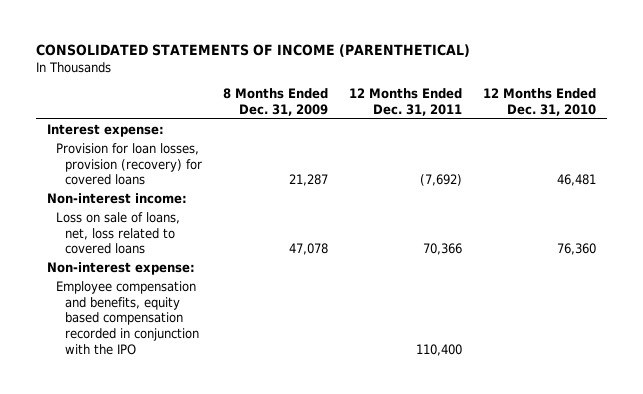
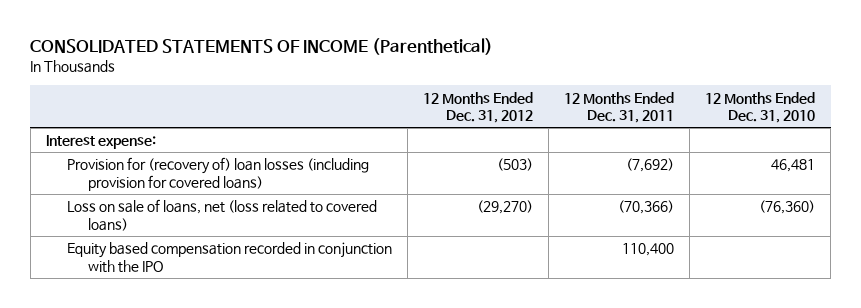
[36,44,471,58] CONSOLIDATED STATEMENTS OF INCOME (PARENTHETICAL) -> [30,38,494,56] CONSOLIDATED STATEMENTS OF INCOME (Parenthetical)
[223,88,329,116] 8 Months Ended Dec. 31, 2009 -> none
none -> [423,91,534,124] 12 Months Ended Dec. 31, 2012
[46,192,187,204] Non-interest income: -> none
[46,261,195,275] Non-interest expense: -> none
[55,142,202,186] Provision for loan losses, provision (recovery) for covered loans -> [66,157,369,191] Provision for (recovery of) loan losses (including provision for covered loans)
[55,211,180,255] Loss on sale of loans, net, loss related to covered loans -> [66,199,377,231] Loss on sale of loans, net (loss related to covered loans)
[423,243,463,256] 70,366 -> [618,200,675,215] (70,366)
[557,243,597,256] 76,360 -> [759,200,816,215] (76,360)
[55,280,199,355] Employee compensation and benefits, equity based compensation recorded in conjunction with the IPO -> [66,242,392,273] Equity based compensation recorded in conjunction with the IPO

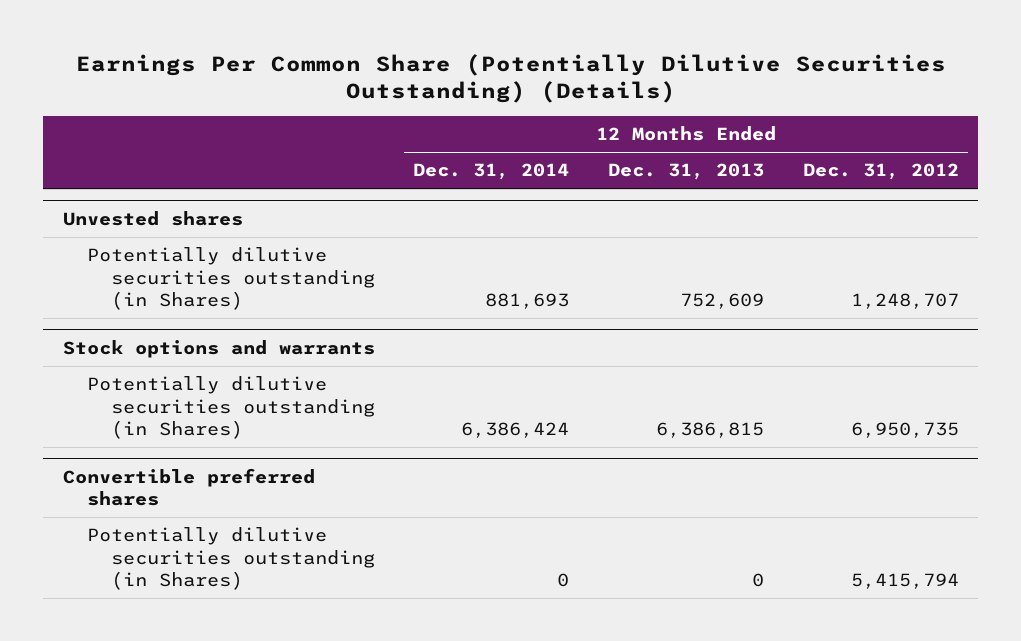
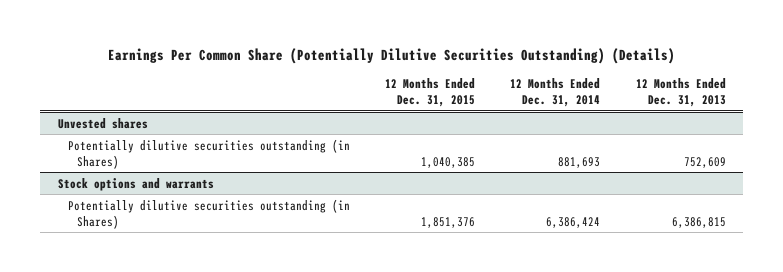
[802,163,959,181] Dec. 31, 2012 -> none
none -> [384,77,475,107] 12 Months Ended Dec. 31, 2015
[62,467,315,507] Convertible preferred shares -> none
[86,527,375,591] Potentially dilutive securities outstanding (in Shares) -> none

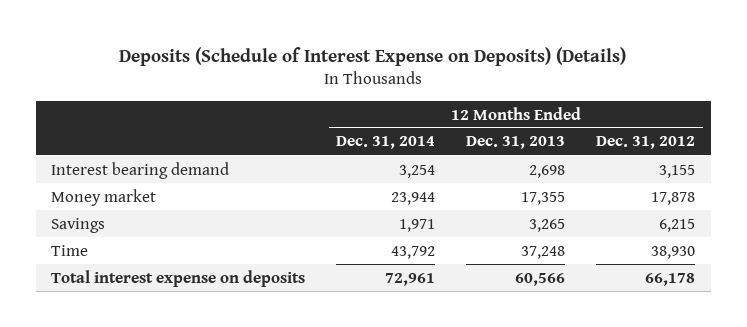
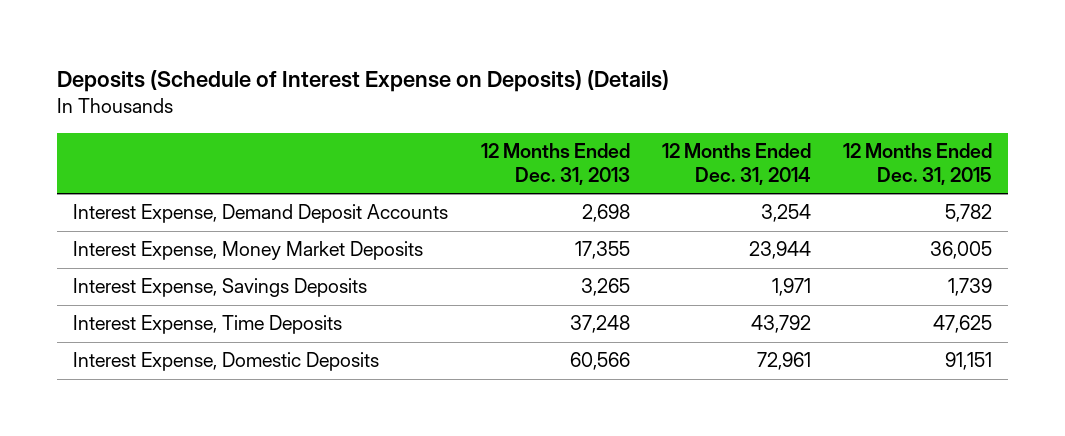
[596,136,696,150] Dec. 31, 2012 -> none
none -> [842,143,992,185] 12 Months Ended Dec. 31, 2015
[51,161,230,179] Interest bearing demand -> [73,204,449,224] Interest Expense, Demand Deposit Accounts
[51,188,157,206] Money market -> [73,241,424,261] Interest Expense, Money Market Deposits
[51,217,106,233] Savings -> [73,278,368,298] Interest Expense, Savings Deposits
[51,244,89,256] Time -> [73,315,343,335] Interest Expense, Time Deposits
[51,269,306,287] Total interest expense on deposits -> [73,352,380,372] Interest Expense, Domestic Deposits

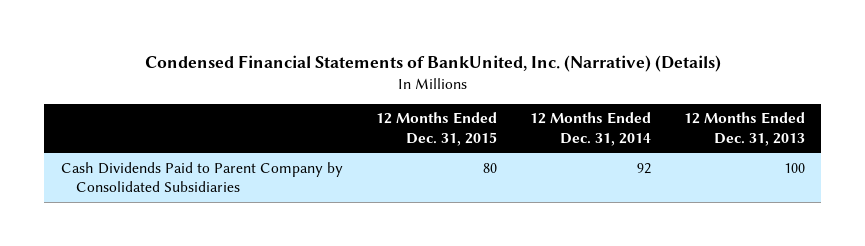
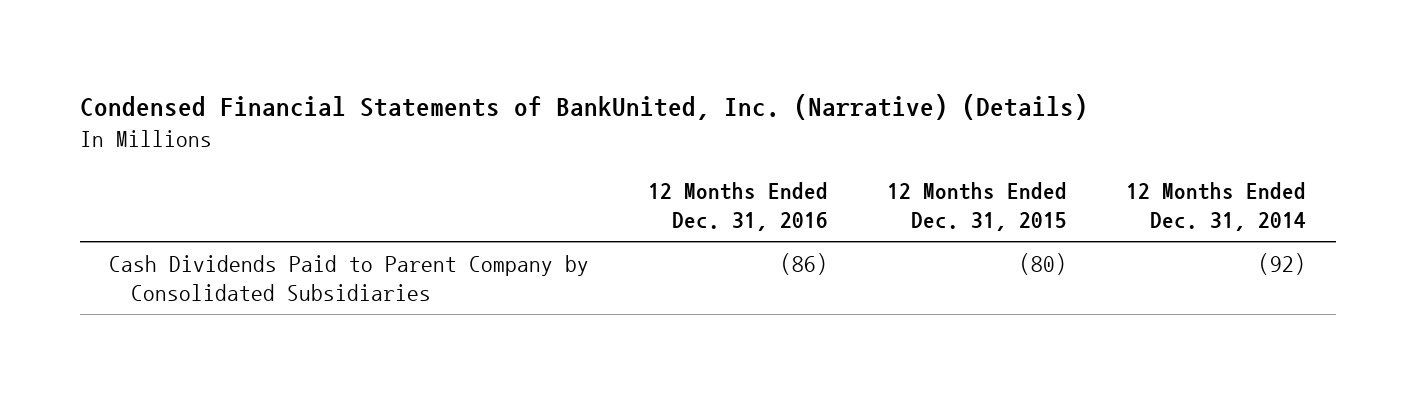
[683,112,805,146] 12 Months Ended Dec. 31, 2013 -> none
none -> [648,182,829,232] 12 Months Ended Dec. 31, 2016
[482,162,497,173] 80 -> [1019,252,1068,275] (80)
[636,162,651,174] 92 -> [1258,252,1307,275] (92)

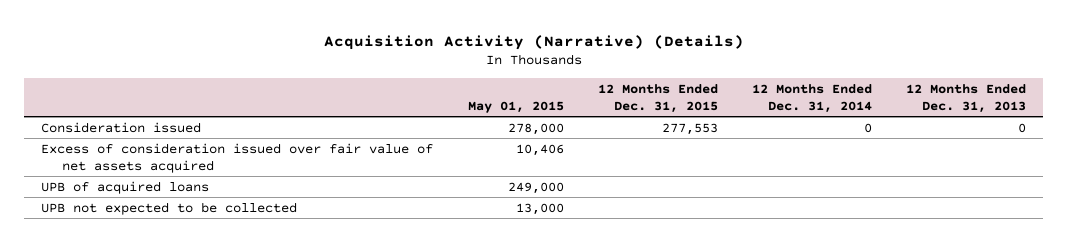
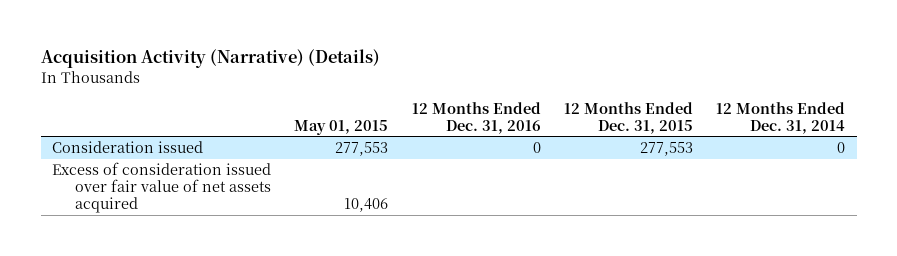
[905,83,1026,113] 12 Months Ended Dec. 31, 2013 -> none
none -> [411,101,541,134] 12 Months Ended Dec. 31, 2016
[507,122,564,135] 278,000 -> [335,142,389,157] 277,553
[41,180,210,194] UPB of acquired loans -> none
[41,201,298,215] UPB not expected to be collected -> none

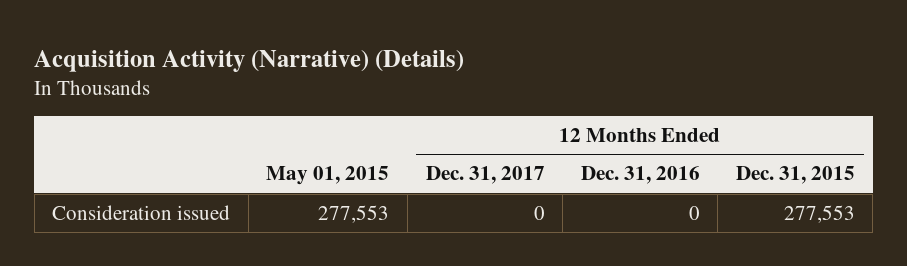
[715,101,845,134] 12 Months Ended Dec. 31, 2014 -> none
none -> [425,166,545,185] Dec. 31, 2017
[52,162,272,214] Excess of consideration issued over fair value of net assets acquired -> none

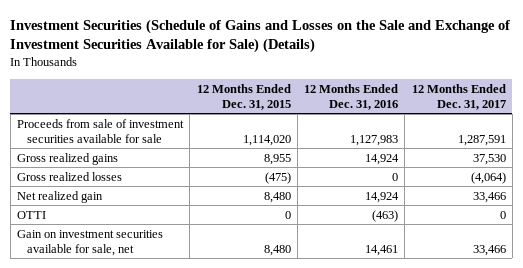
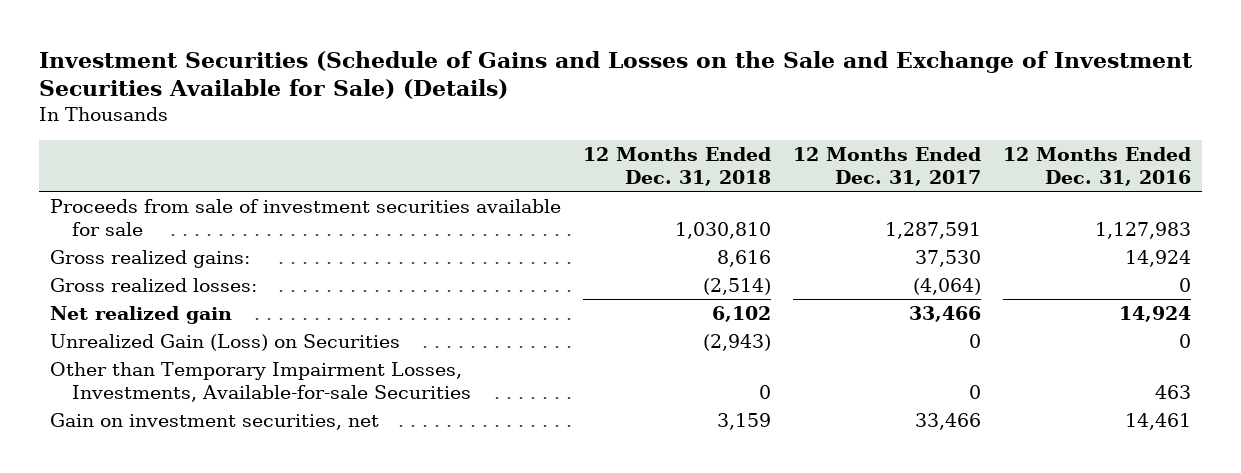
[196,83,291,110] 12 Months Ended Dec. 31, 2015 -> none
none -> [582,146,771,186] 12 Months Ended Dec. 31, 2018
[17,152,119,165] Gross realized gains -> [49,249,250,268] Gross realized gains:
[17,171,123,181] Gross realized losses -> [49,277,257,292] Gross realized losses:
[17,210,47,219] OTTI -> none
none -> [49,333,400,351] Unrealized Gain (Loss) on Securities
none -> [49,361,471,402] Other than Temporary Impairment Losses, Investments, Available-for-sale Securities
[17,229,164,256] Gain on investment securities available for sale, net -> [49,412,379,430] Gain on investment securities, net

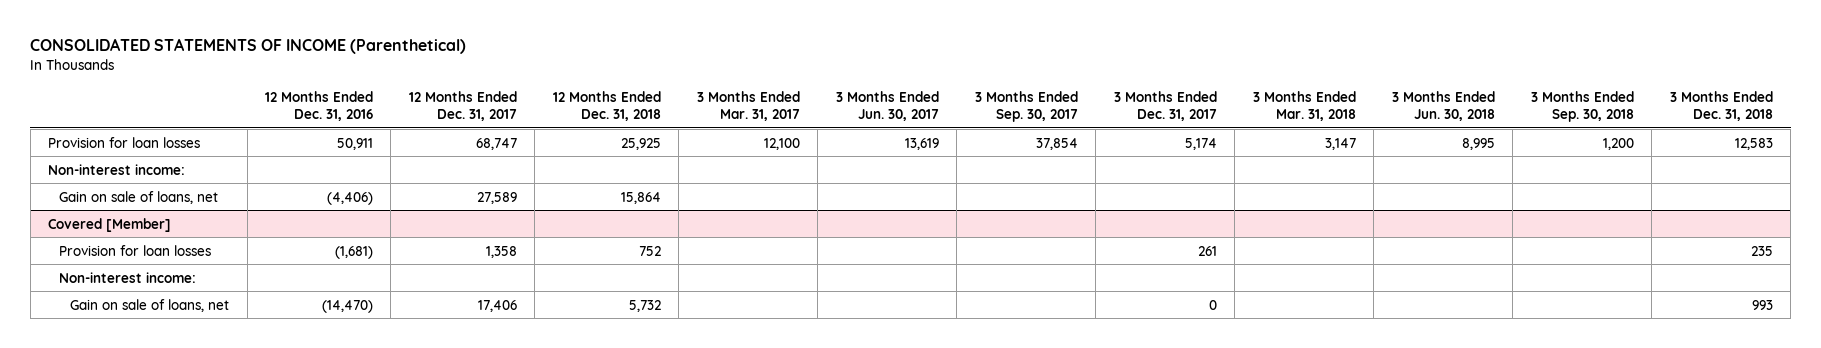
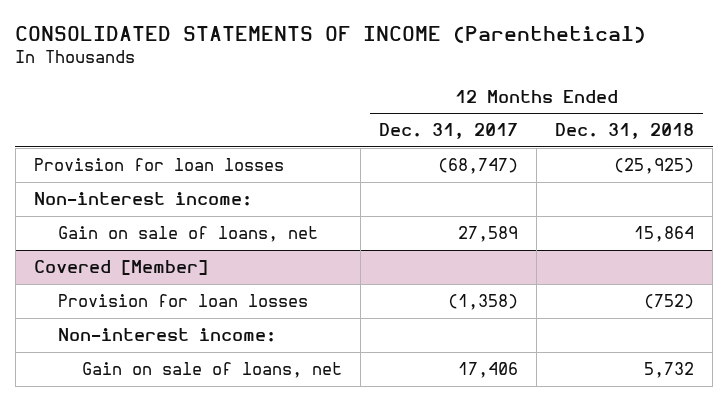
[265,91,374,122] 12 Months Ended Dec. 31, 2016 -> none
[696,91,800,122] 3 Months Ended Mar. 31, 2017 -> none
[835,91,939,122] 3 Months Ended Jun. 30, 2017 -> none
[974,91,1078,123] 3 Months Ended Sep. 30, 2017 -> none
[1113,91,1217,122] 3 Months Ended Dec. 31, 2017 -> none
[1252,91,1356,122] 3 Months Ended Mar. 31, 2018 -> none
[1391,91,1495,122] 3 Months Ended Jun. 30, 2018 -> none
[1530,91,1634,123] 3 Months Ended Sep. 30, 2018 -> none
[1669,91,1773,122] 3 Months Ended Dec. 31, 2018 -> none
[475,137,517,150] 68,747 -> [438,158,519,175] (68,747)
[620,137,661,150] 25,925 -> [614,158,695,175] (25,925)
[485,245,517,258] 1,358 -> [448,294,519,311] (1,358)
[638,245,661,256] 752 -> [644,294,695,310] (752)

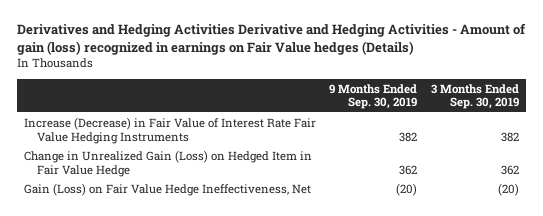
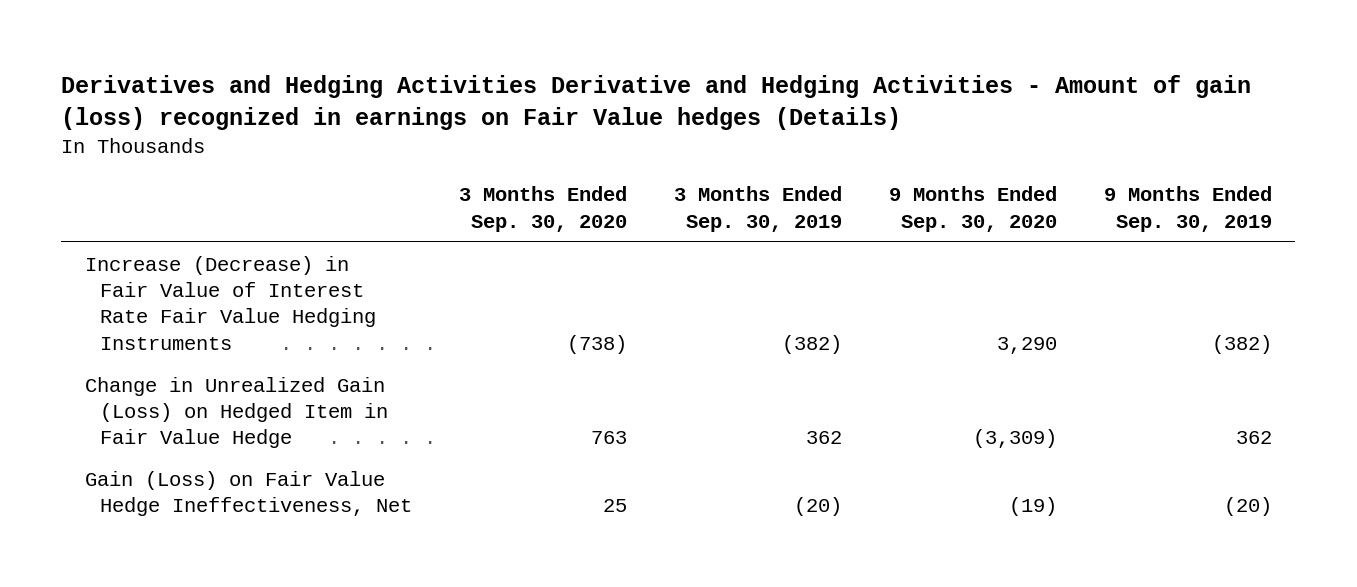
none -> [459,186,628,232] 3 Months Ended Sep. 30, 2020
none -> [889,186,1058,232] 9 Months Ended Sep. 30, 2020
[399,131,418,142] 382 -> [1212,334,1273,354] (382)
[501,131,520,142] 382 -> [782,334,843,354] (382)

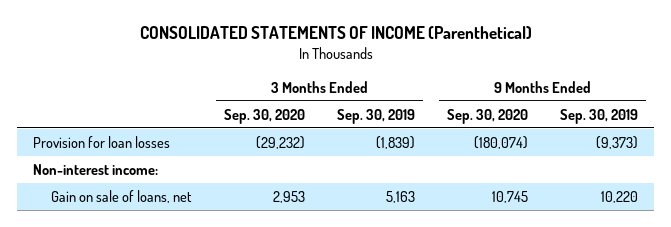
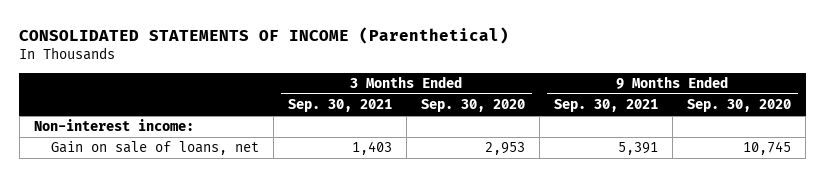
[337,108,416,124] Sep. 30, 2019 -> none
[560,108,639,124] Sep. 30, 2019 -> none
none -> [287,99,392,113] Sep. 30, 2021
none -> [553,99,658,113] Sep. 30, 2021
[32,135,170,148] Provision for loan losses -> none

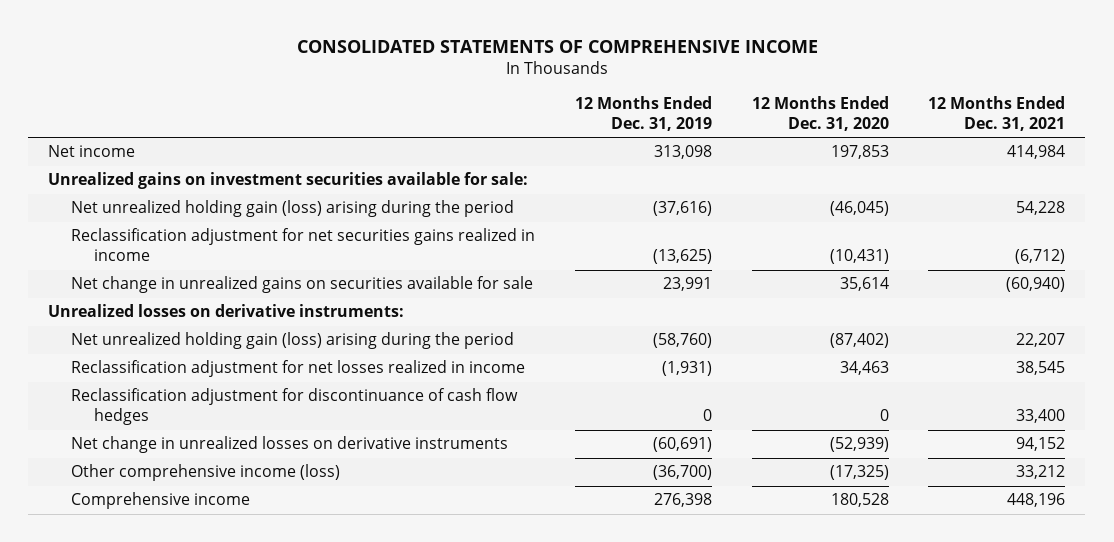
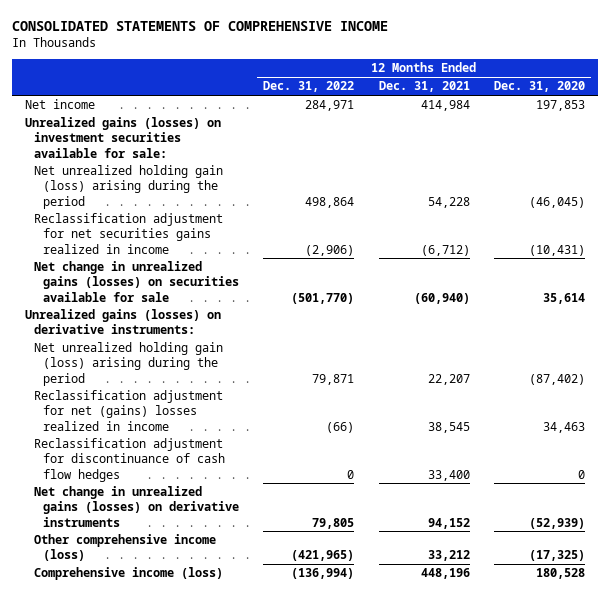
[574,96,712,132] 12 Months Ended Dec. 31, 2019 -> none
none -> [263,81,355,93] Dec. 31, 2022
[48,172,529,190] Unrealized gains on investment securities available for sale: -> [24,117,221,158] Unrealized gains (losses) on investment securities available for sale:
[71,276,534,294] Net change in unrealized gains on securities available for sale -> [33,261,239,302] Net change in unrealized gains (losses) on securities available for sale
[48,304,405,318] Unrealized losses on derivative instruments: -> [24,309,221,335] Unrealized gains (losses) on derivative instruments:
[71,360,526,378] Reclassification adjustment for net losses realized in income -> [33,390,223,431] Reclassification adjustment for net (gains) losses realized in income
[71,436,509,454] Net change in unrealized losses on derivative instruments -> [33,486,239,527] Net change in unrealized gains (losses) on derivative instruments
[71,492,251,510] Comprehensive income -> [33,567,223,581] Comprehensive income (loss)

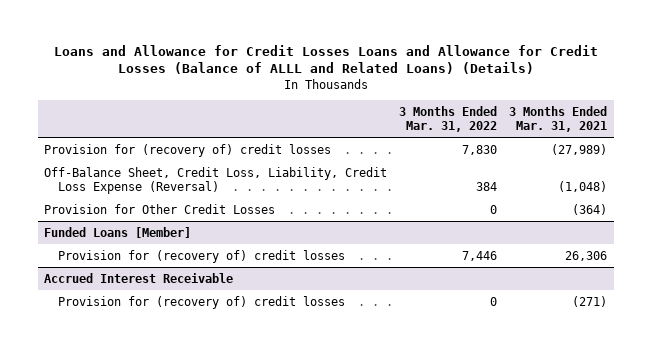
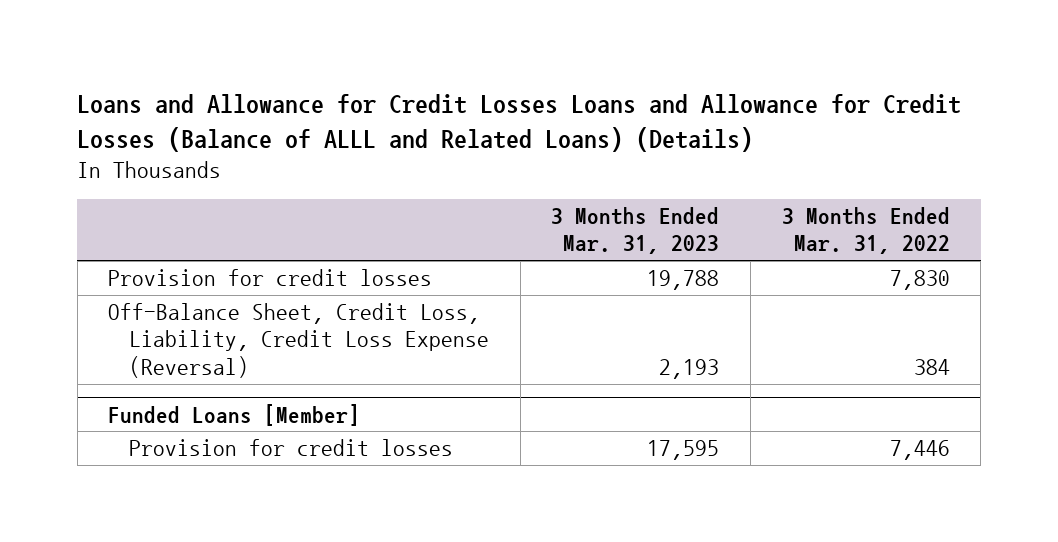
[509,105,608,133] 3 Months Ended Mar. 31, 2021 -> none
none -> [551,207,720,255] 3 Months Ended Mar. 31, 2023
[44,143,332,157] Provision for (recovery of) credit losses -> [108,269,433,287] Provision for credit losses
[44,203,276,214] Provision for Other Credit Losses -> none
[44,272,234,283] Accrued Interest Receivable -> none
[57,295,345,309] Provision for (recovery of) credit losses -> none
[57,249,345,263] Provision for (recovery of) credit losses -> [129,439,454,457] Provision for credit losses

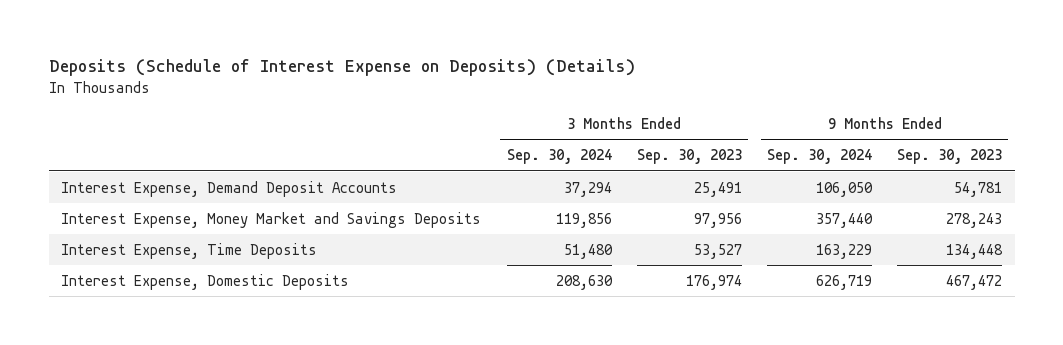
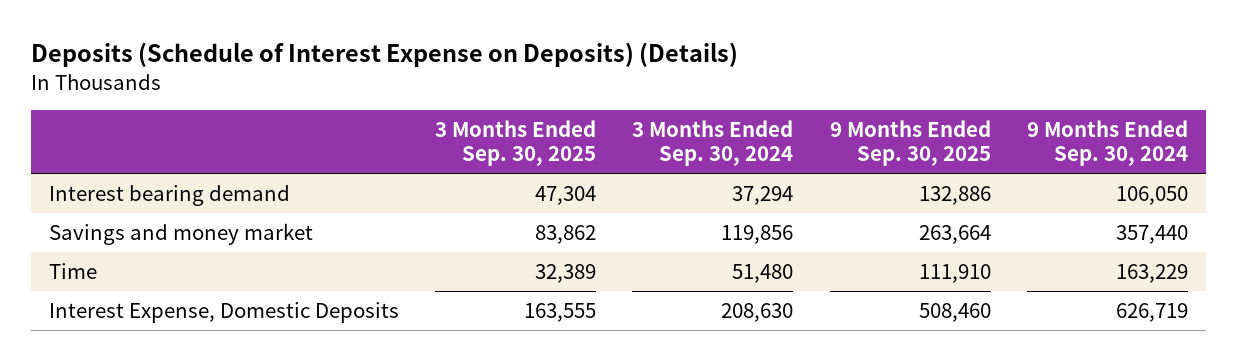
[636,149,742,165] Sep. 30, 2023 -> none
[897,149,1003,165] Sep. 30, 2023 -> none
none -> [435,120,597,167] 3 Months Ended Sep. 30, 2025
none -> [829,120,991,167] 9 Months Ended Sep. 30, 2025
[61,180,398,197] Interest Expense, Demand Deposit Accounts -> [48,184,290,206] Interest bearing demand
[61,211,482,228] Interest Expense, Money Market and Savings Deposits -> [48,222,313,245] Savings and money market
[61,242,318,259] Interest Expense, Time Deposits -> [48,262,97,279] Time

